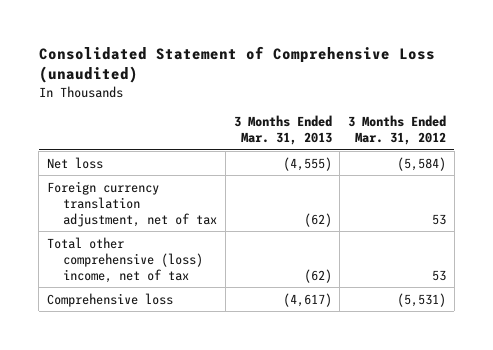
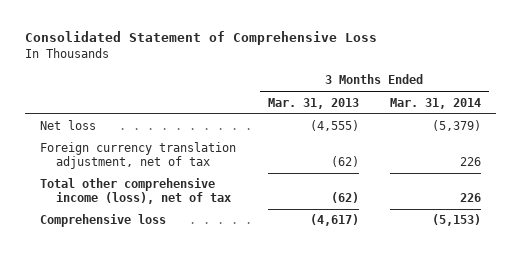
[38,45,435,84] Consolidated Statement of Comprehensive Loss (unaudited) -> [24,31,377,46] Consolidated Statement of Comprehensive Loss
[347,115,446,146] 3 Months Ended Mar. 31, 2012 -> none
none -> [389,97,481,109] Mar. 31, 2014
[46,236,204,283] Total other comprehensive (loss) income, net of tax -> [40,178,232,204] Total other comprehensive income (loss), net of tax

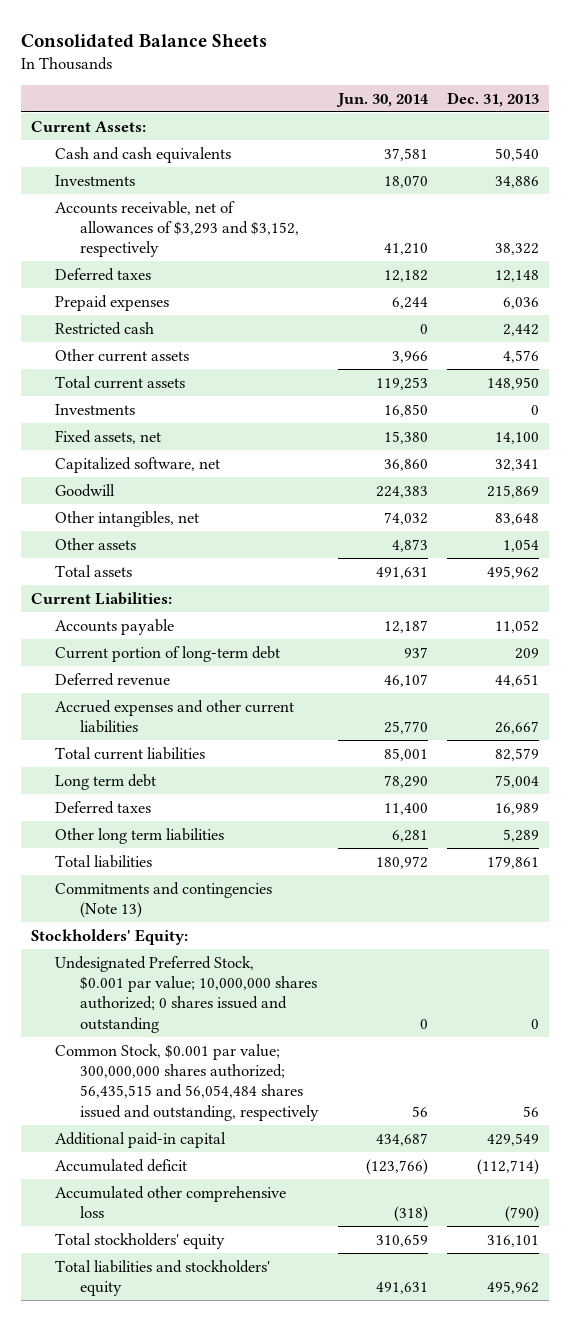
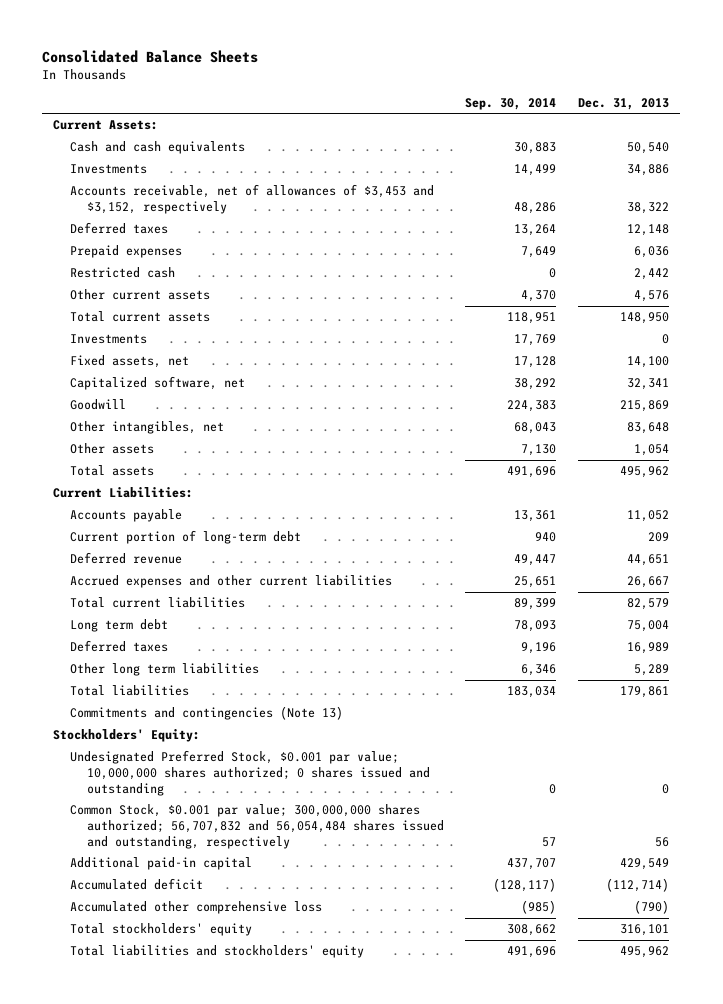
[336,92,430,107] Jun. 30, 2014 -> none
none -> [465,97,557,110] Sep. 30, 2014
[55,200,299,258] Accounts receivable, net of allowances of $3,293 and $3,152, respectively -> [70,184,435,215] Accounts receivable, net of allowances of $3,453 and $3,152, respectively
[55,1043,319,1121] Common Stock, $0.001 par value; 300,000,000 shares authorized; 56,435,515 and 56,054,484 shares issued and outstanding, respectively -> [70,804,444,849] Common Stock, $0.001 par value; 300,000,000 shares authorized; 56,707,832 and 56,054,484 shares issued and outstanding, respectively

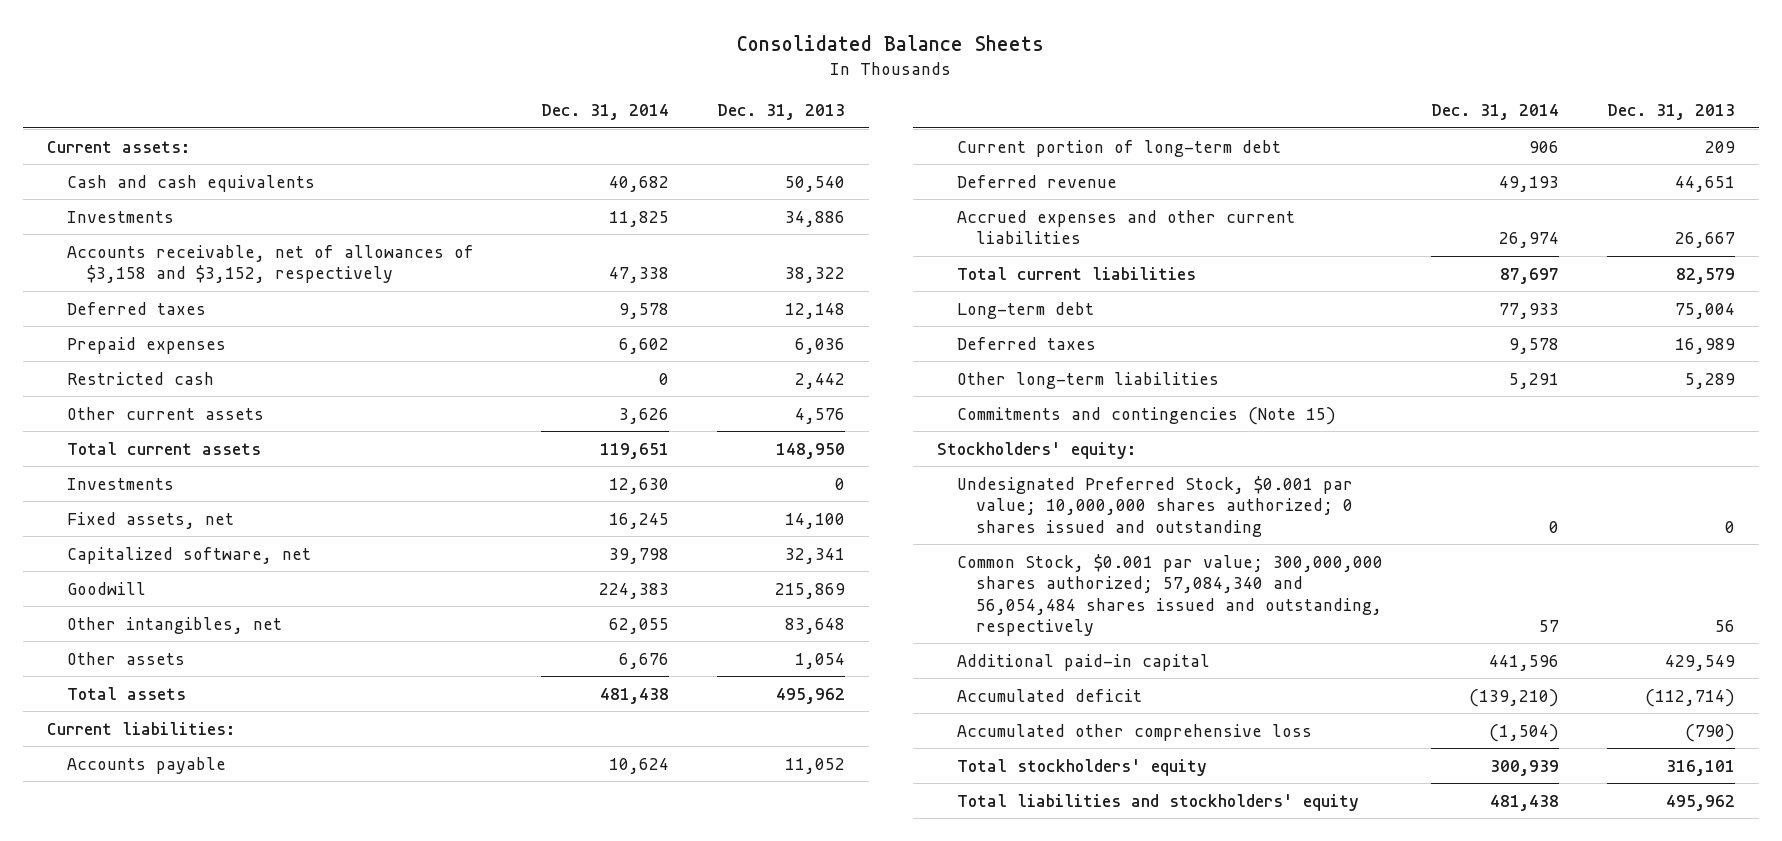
[465,97,557,110] Sep. 30, 2014 -> none
none -> [540,103,669,120] Dec. 31, 2014
[53,120,159,131] Current Assets: -> [47,140,191,153] Current assets:
[70,184,435,215] Accounts receivable, net of allowances of $3,453 and $3,152, respectively -> [66,244,474,284] Accounts receivable, net of allowances of $3,158 and $3,152, respectively
[53,487,194,499] Current Liabilities: -> [47,721,236,735] Current liabilities:
[70,619,169,633] Long term debt -> [956,301,1094,319] Long-term debt
[70,685,190,697] Total liabilities -> none
[70,663,260,677] Other long term liabilities -> [956,371,1219,389] Other long-term liabilities
[70,706,344,721] Commitments and contingencies (Note 13) -> [956,406,1336,425] Commitments and contingencies (Note 15)
[53,729,201,743] Stockholders' Equity: -> [936,441,1136,459] Stockholders' equity:
[70,804,444,849] Common Stock, $0.001 par value; 300,000,000 shares authorized; 56,707,832 and 56,054,484 shares issued and outstanding, respectively -> [956,553,1383,636] Common Stock, $0.001 par value; 300,000,000 shares authorized; 57,084,340 and 56,054,484 shares issued and outstanding, respectively

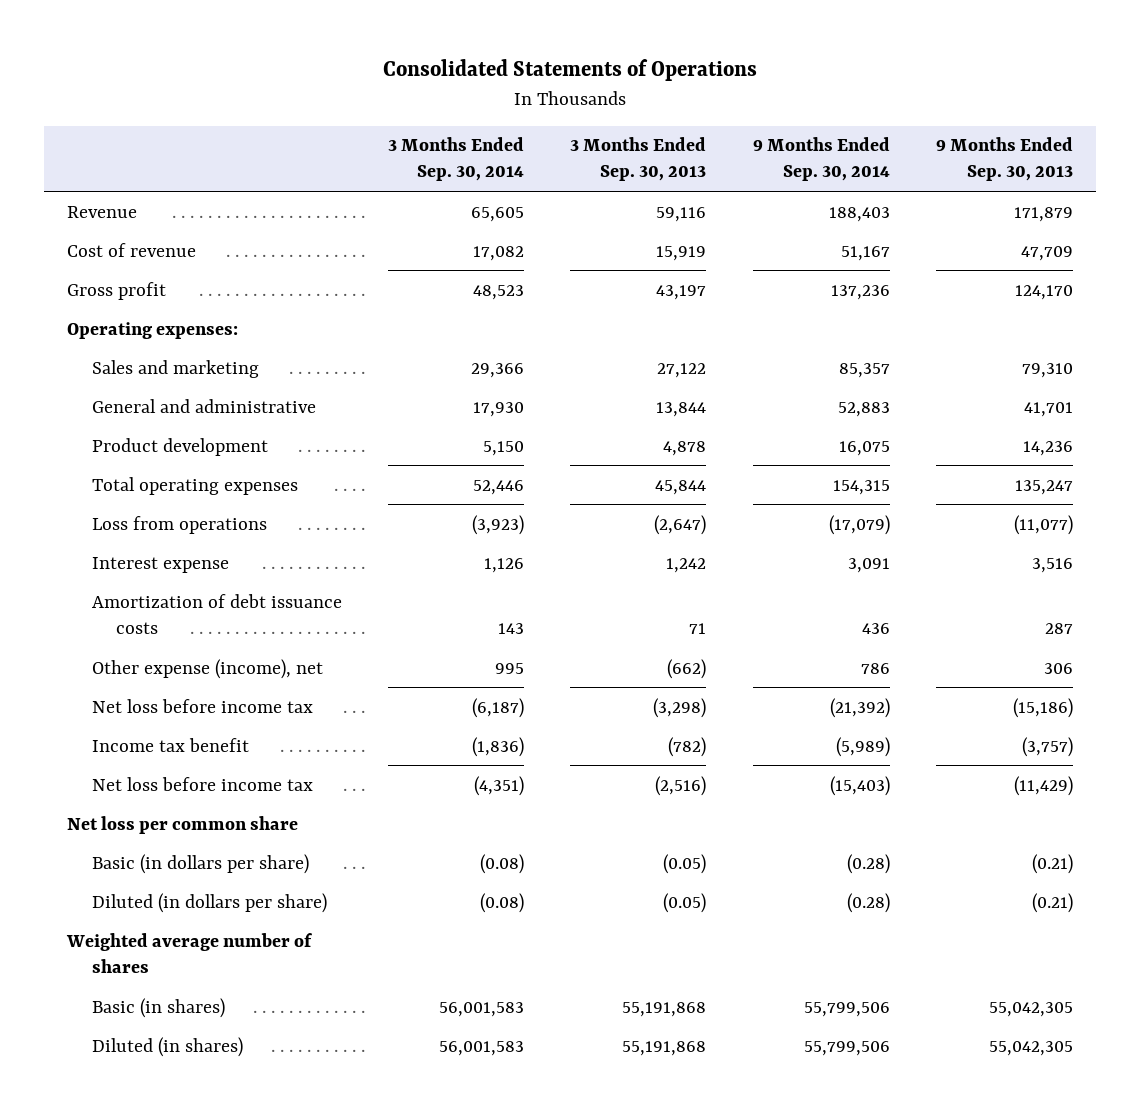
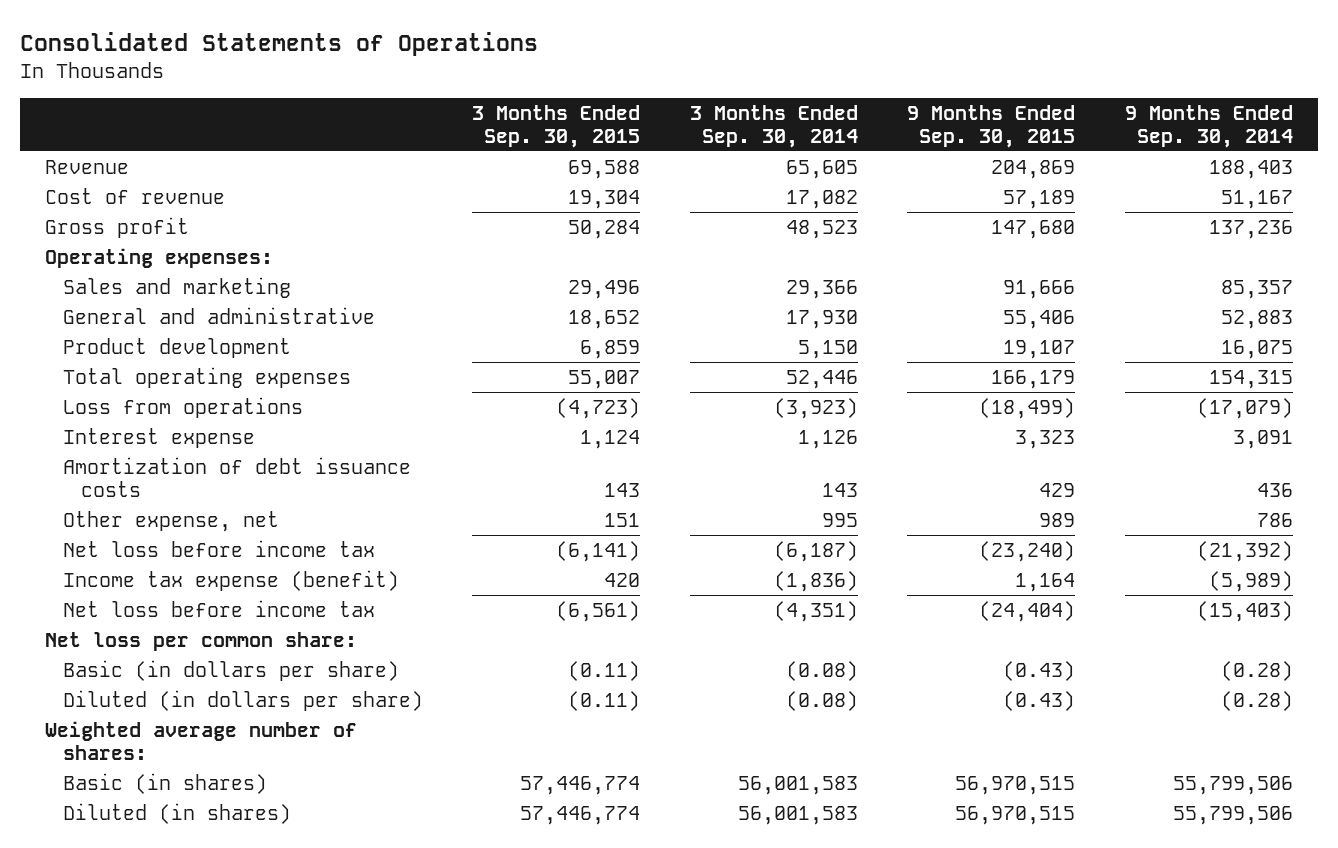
[570,137,707,182] 3 Months Ended Sep. 30, 2013 -> none
[935,137,1073,182] 9 Months Ended Sep. 30, 2013 -> none
none -> [472,104,641,148] 3 Months Ended Sep. 30, 2015
none -> [907,104,1076,148] 9 Months Ended Sep. 30, 2015
[91,658,323,679] Other expense (income), net -> [62,510,279,532] Other expense, net
[91,737,249,752] Income tax benefit -> [62,569,399,591] Income tax expense (benefit)
[67,815,299,834] Net loss per common share -> [44,631,357,651] Net loss per common share:
[66,932,314,973] Weighted average number of shares -> [44,720,357,761] Weighted average number of shares:

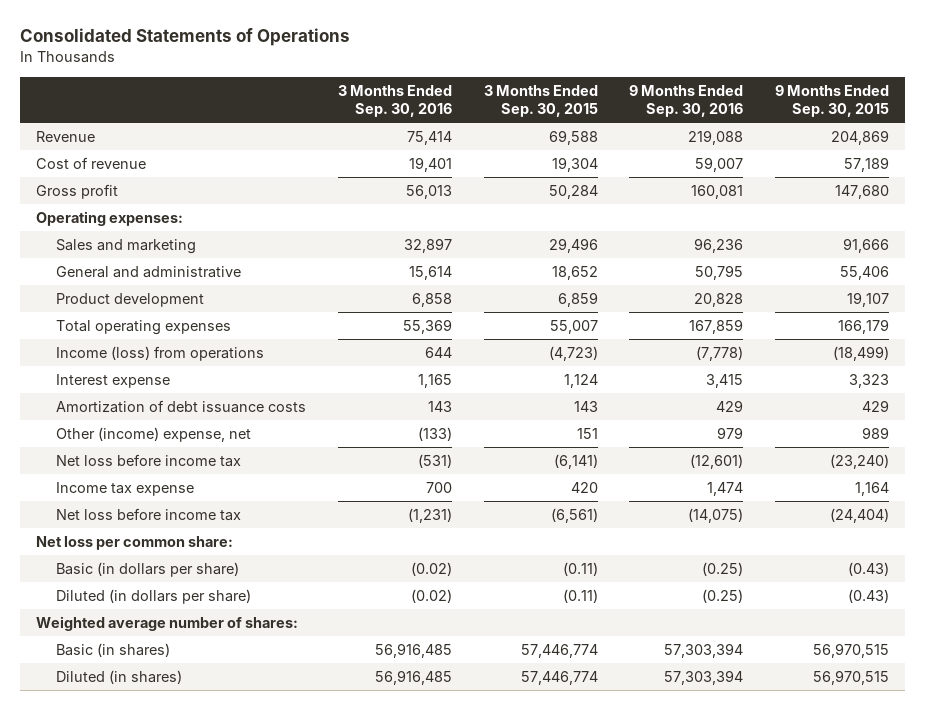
[689,104,858,148] 3 Months Ended Sep. 30, 2014 -> none
[1124,104,1293,148] 9 Months Ended Sep. 30, 2014 -> none
none -> [337,84,452,118] 3 Months Ended Sep. 30, 2016
none -> [629,84,744,118] 9 Months Ended Sep. 30, 2016
[62,396,303,418] Loss from operations -> [55,345,264,361] Income (loss) from operations
[62,510,279,532] Other expense, net -> [55,426,251,442] Other (income) expense, net
[62,569,399,591] Income tax expense (benefit) -> [55,481,194,496] Income tax expense

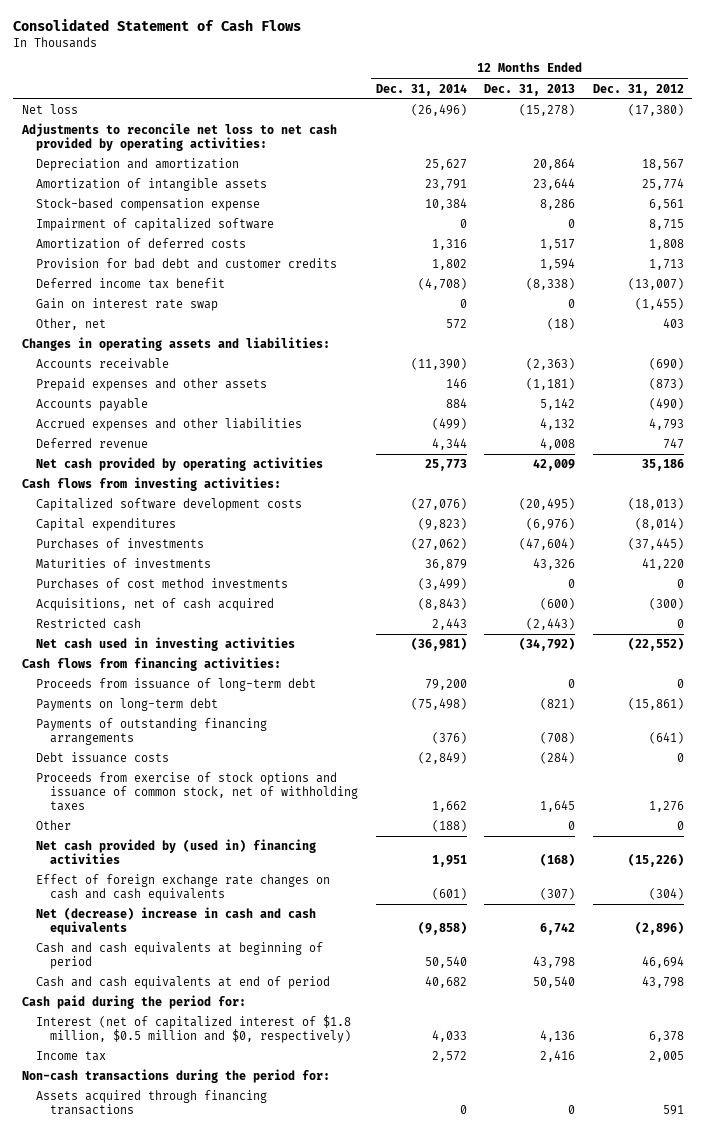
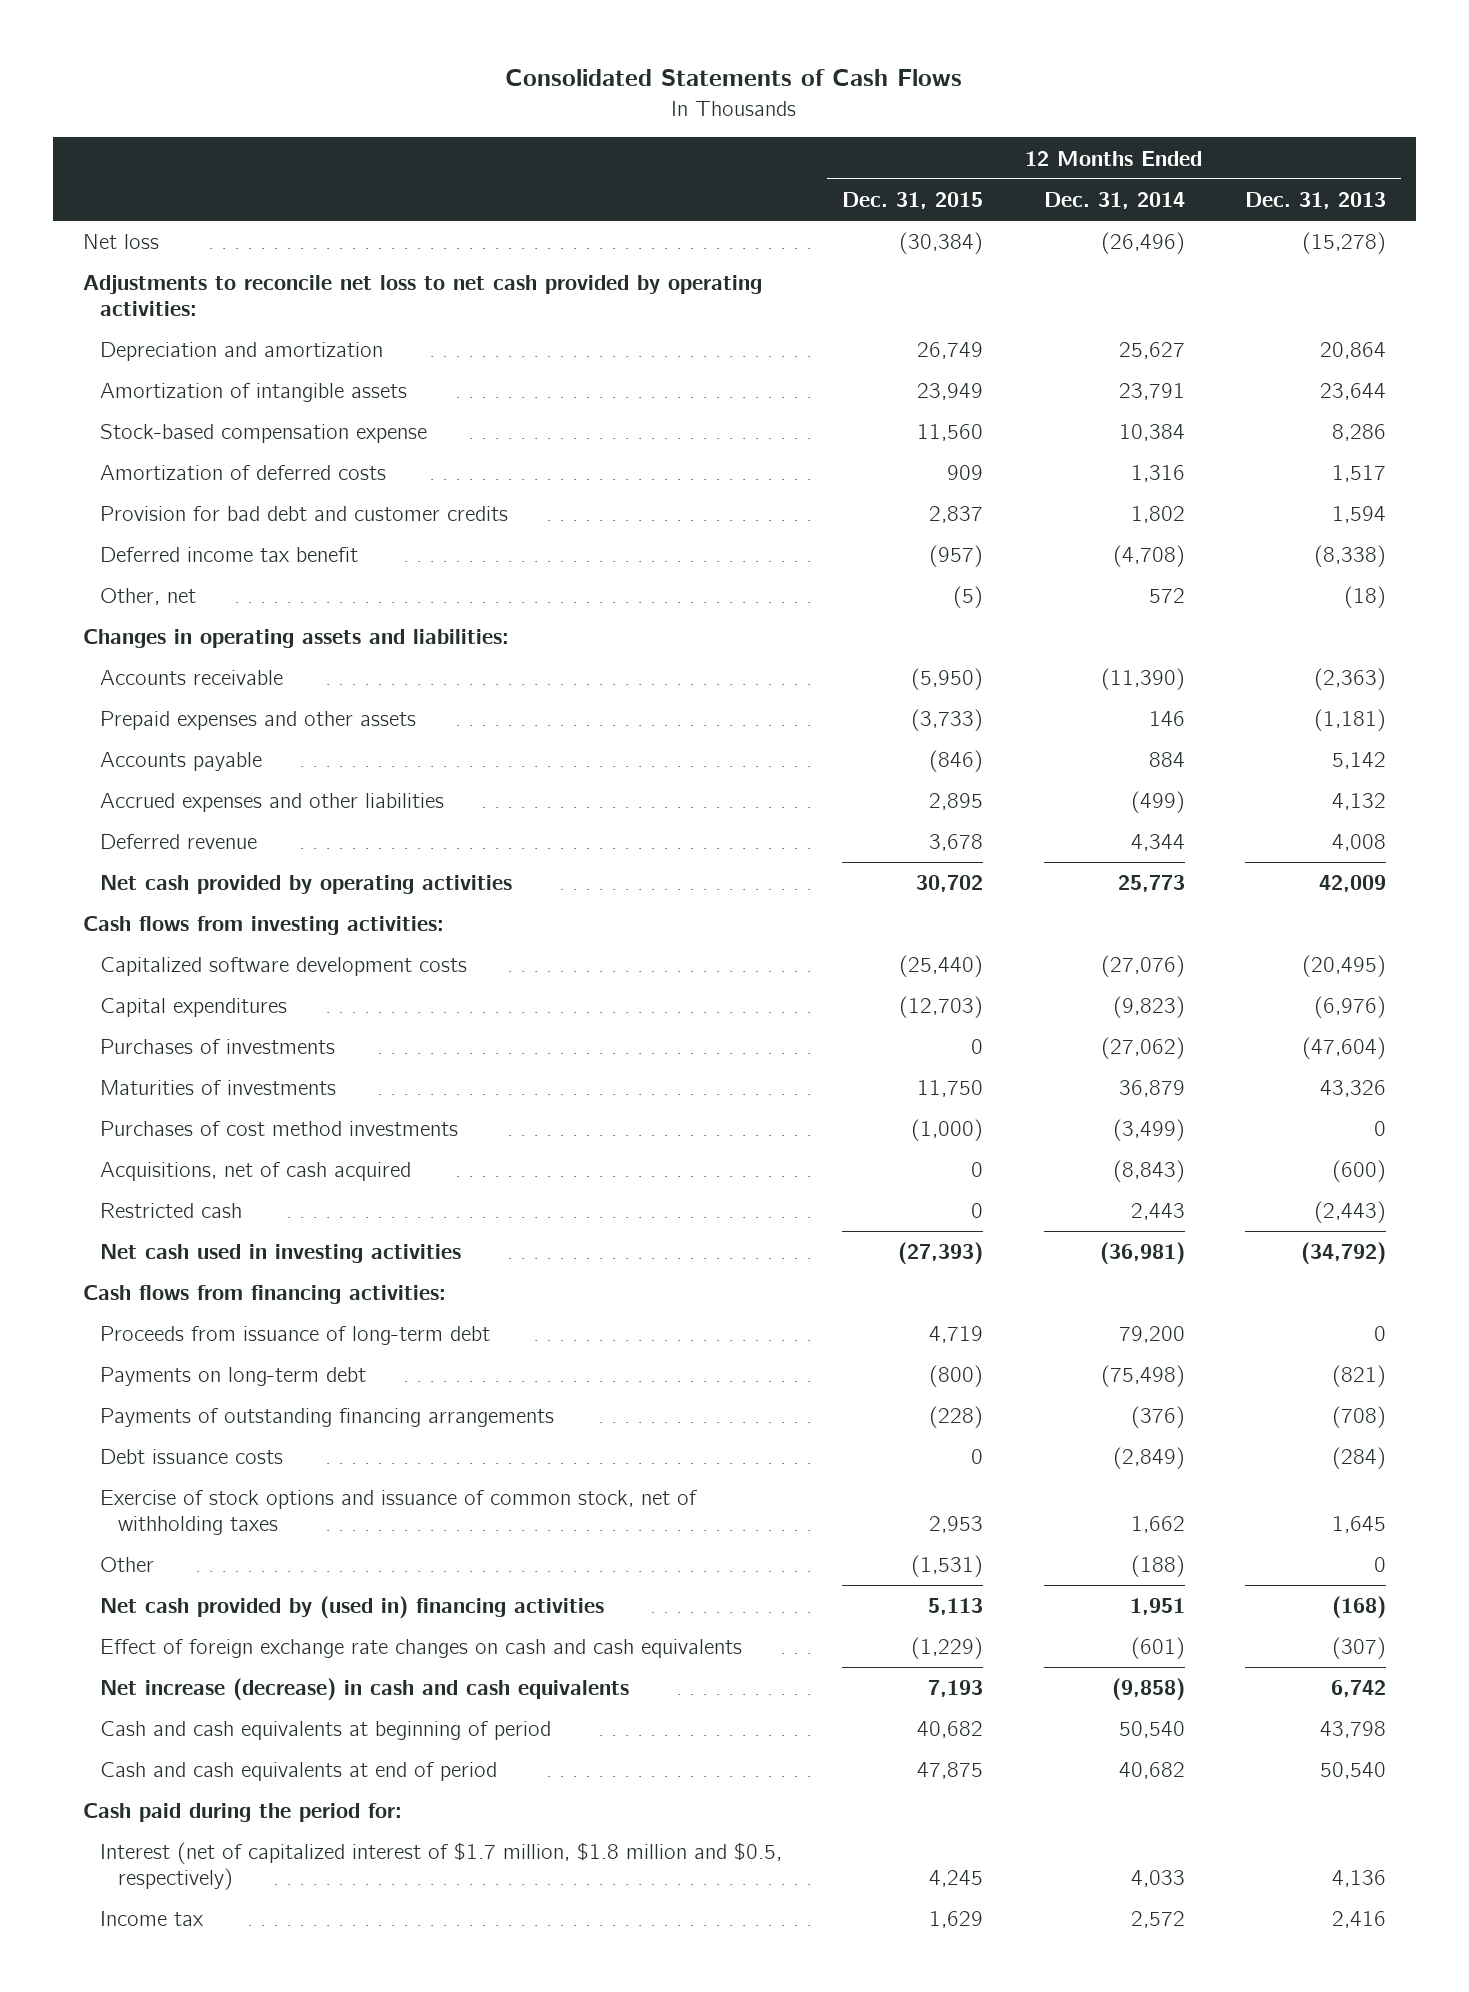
[12,18,301,31] Consolidated Statement of Cash Flows -> [505,69,963,87] Consolidated Statements of Cash Flows
[592,83,684,96] Dec. 31, 2012 -> none
none -> [842,191,984,209] Dec. 31, 2015
[35,218,274,232] Impairment of capitalized software -> none
[35,298,218,312] Gain on interest rate swap -> none
[35,772,359,812] Proceeds from exercise of stock options and issuance of common stock, net of withholding taxes -> [100,1490,698,1535] Exercise of stock options and issuance of common stock, net of withholding taxes
[35,907,316,936] Net (decrease) increase in cash and cash equivalents -> [100,1678,630,1701] Net increase (decrease) in cash and cash equivalents
[35,1015,352,1044] Interest (net of capitalized interest of $1.8 million, $0.5 million and $0, respectively) -> [100,1842,783,1890] Interest (net of capitalized interest of $1.7 million, $1.8 million and $0.5, respectively)
[21,1069,330,1084] Non-cash transactions during the period for: -> none
[35,1090,267,1116] Assets acquired through financing transactions -> none

